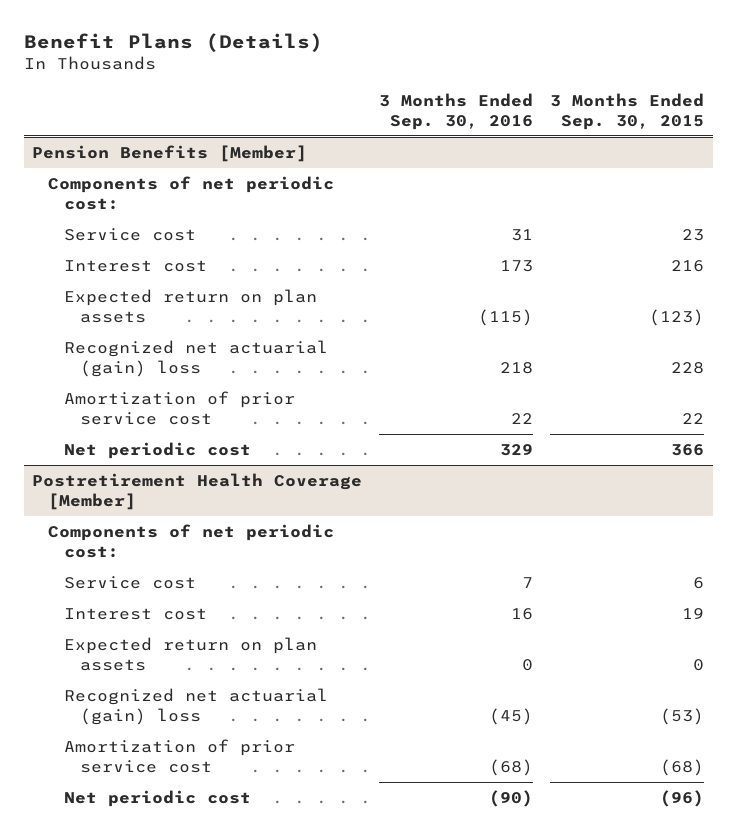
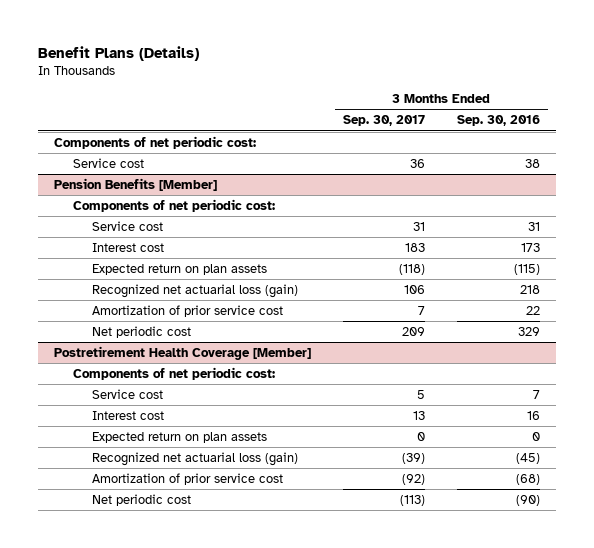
[550,92,705,130] 3 Months Ended Sep. 30, 2015 -> none
none -> [342,115,425,127] Sep. 30, 2017
none -> [53,136,256,150] Components of net periodic cost:
none -> [72,158,144,169] Service cost
[64,339,329,377] Recognized net actuarial (gain) loss -> [91,284,298,299] Recognized net actuarial loss (gain)
[64,687,329,725] Recognized net actuarial (gain) loss -> [91,452,298,467] Recognized net actuarial loss (gain)

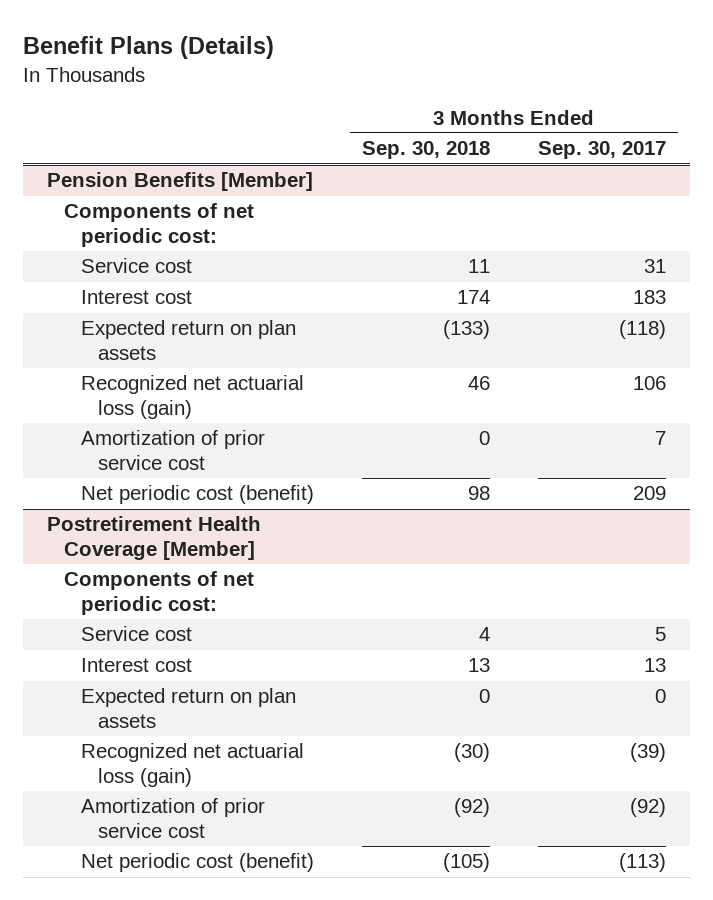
[457,115,541,127] Sep. 30, 2016 -> none
none -> [361,141,490,160] Sep. 30, 2018
[53,136,256,150] Components of net periodic cost: -> none
[72,158,144,169] Service cost -> none
[91,326,191,339] Net periodic cost -> [80,485,314,505] Net periodic cost (benefit)
[91,494,191,507] Net periodic cost -> [80,853,314,873] Net periodic cost (benefit)

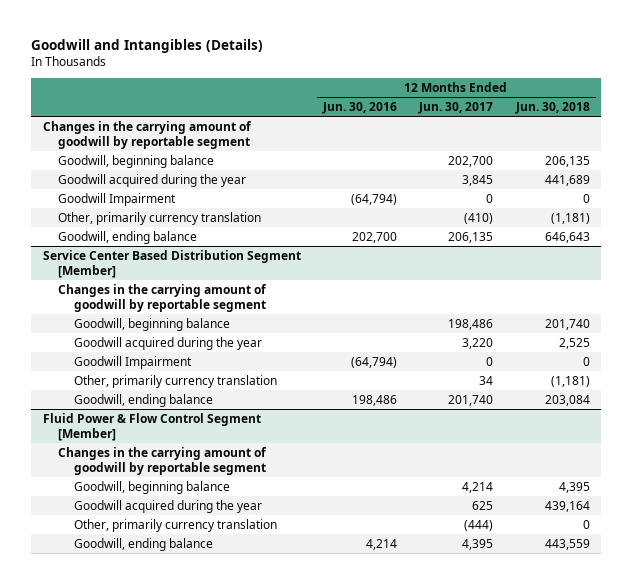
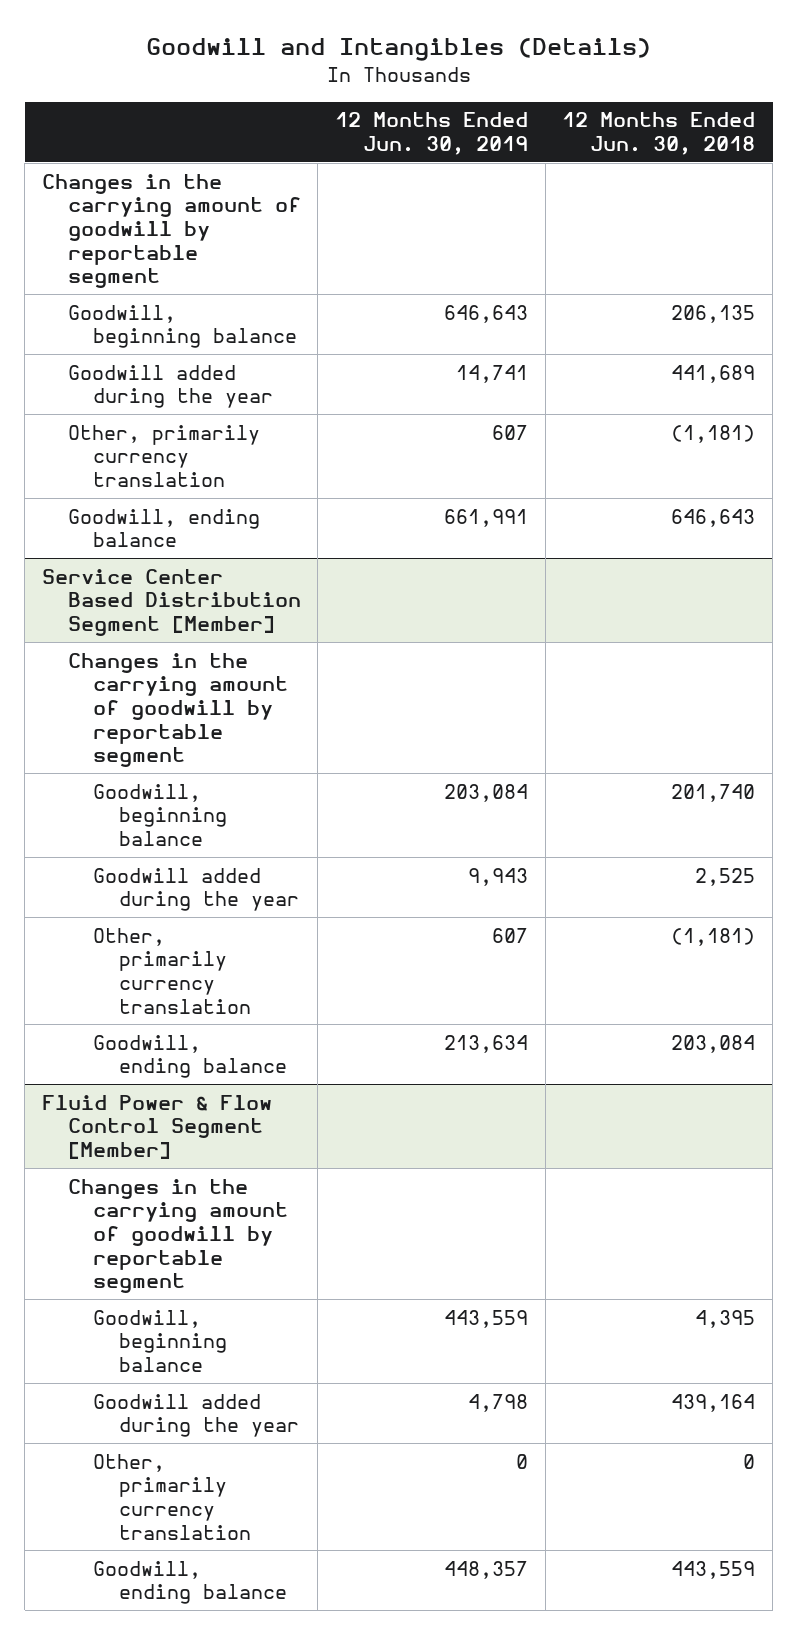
[322,101,398,114] Jun. 30, 2016 -> none
[418,101,494,114] Jun. 30, 2017 -> none
none -> [335,112,529,155] 12 Months Ended Jun. 30, 2019
[58,192,177,206] Goodwill Impairment -> none
[58,173,247,187] Goodwill acquired during the year -> [67,364,274,409] Goodwill added during the year
[73,355,192,369] Goodwill Impairment -> none
[73,336,262,350] Goodwill acquired during the year -> [93,867,299,912] Goodwill added during the year
[73,499,262,513] Goodwill acquired during the year -> [93,1393,299,1438] Goodwill added during the year

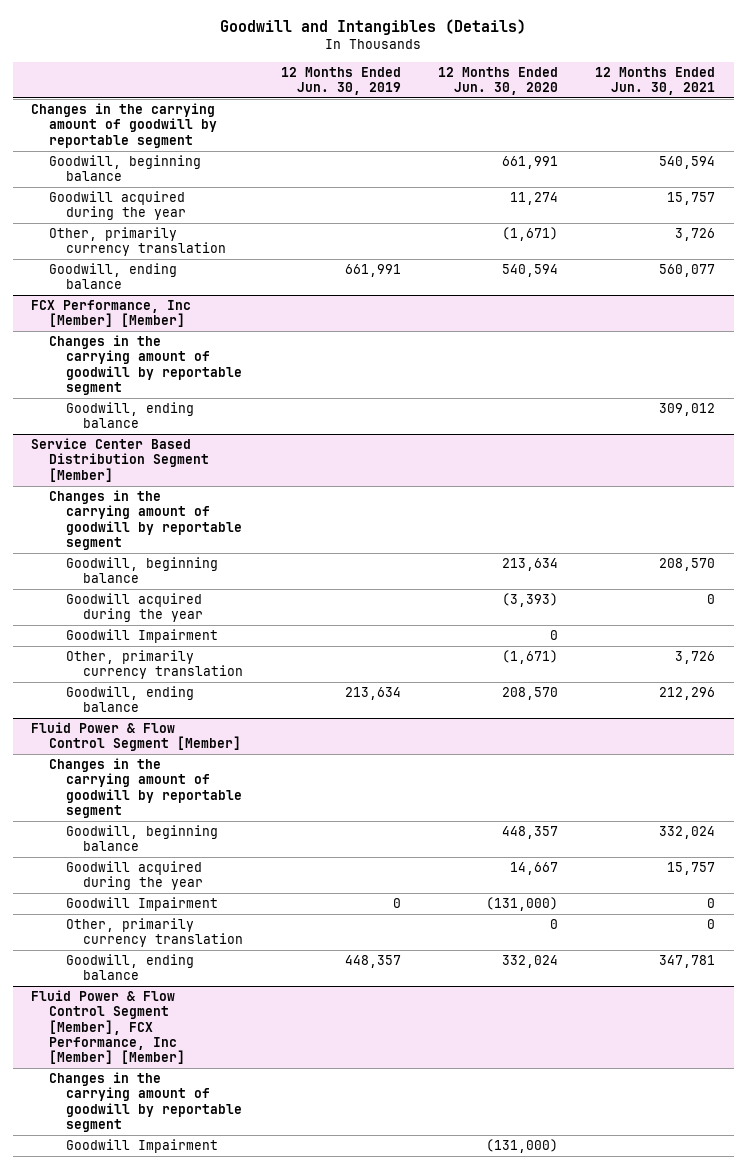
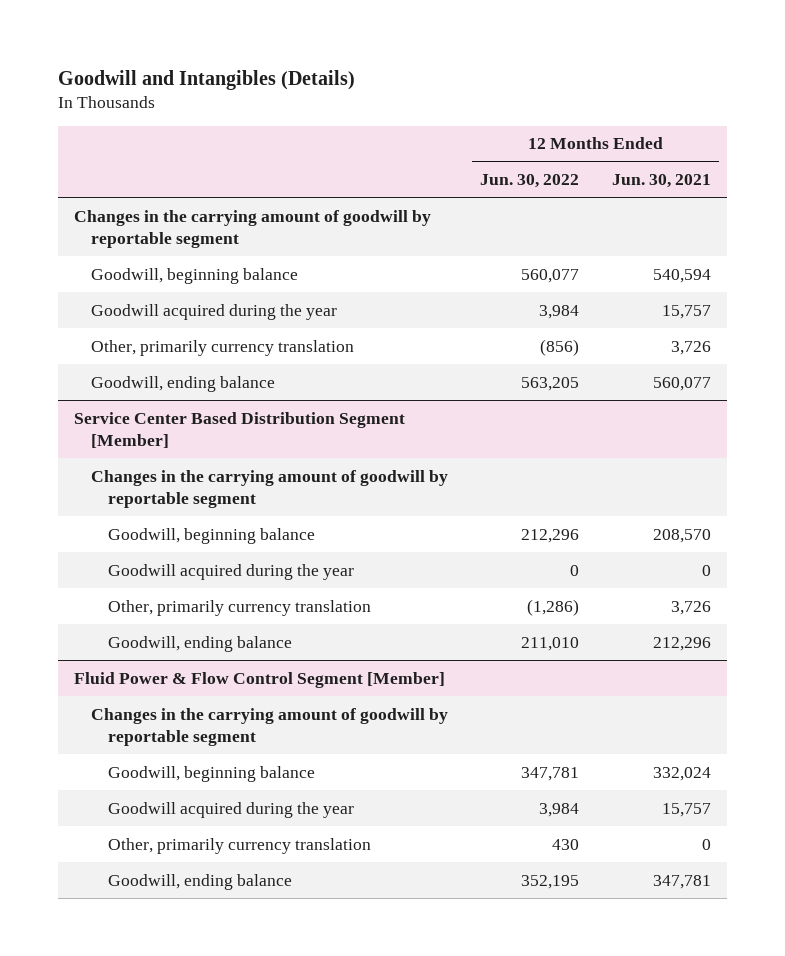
[280,66,401,95] 12 Months Ended Jun. 30, 2019 -> none
[438,66,559,95] 12 Months Ended Jun. 30, 2020 -> none
none -> [480,174,580,189] Jun. 30, 2022
[31,300,192,328] FCX Performance, Inc [Member] [Member] -> none
[48,335,243,395] Changes in the carrying amount of goodwill by reportable segment -> none
[66,402,195,429] Goodwill, ending balance -> none
[66,629,219,644] Goodwill Impairment -> none
[66,897,219,912] Goodwill Impairment -> none
[31,990,185,1065] Fluid Power & Flow Control Segment [Member], FCX Performance, Inc [Member] [Member] -> none
[48,1072,243,1132] Changes in the carrying amount of goodwill by reportable segment -> none
[66,1139,219,1154] Goodwill Impairment -> none

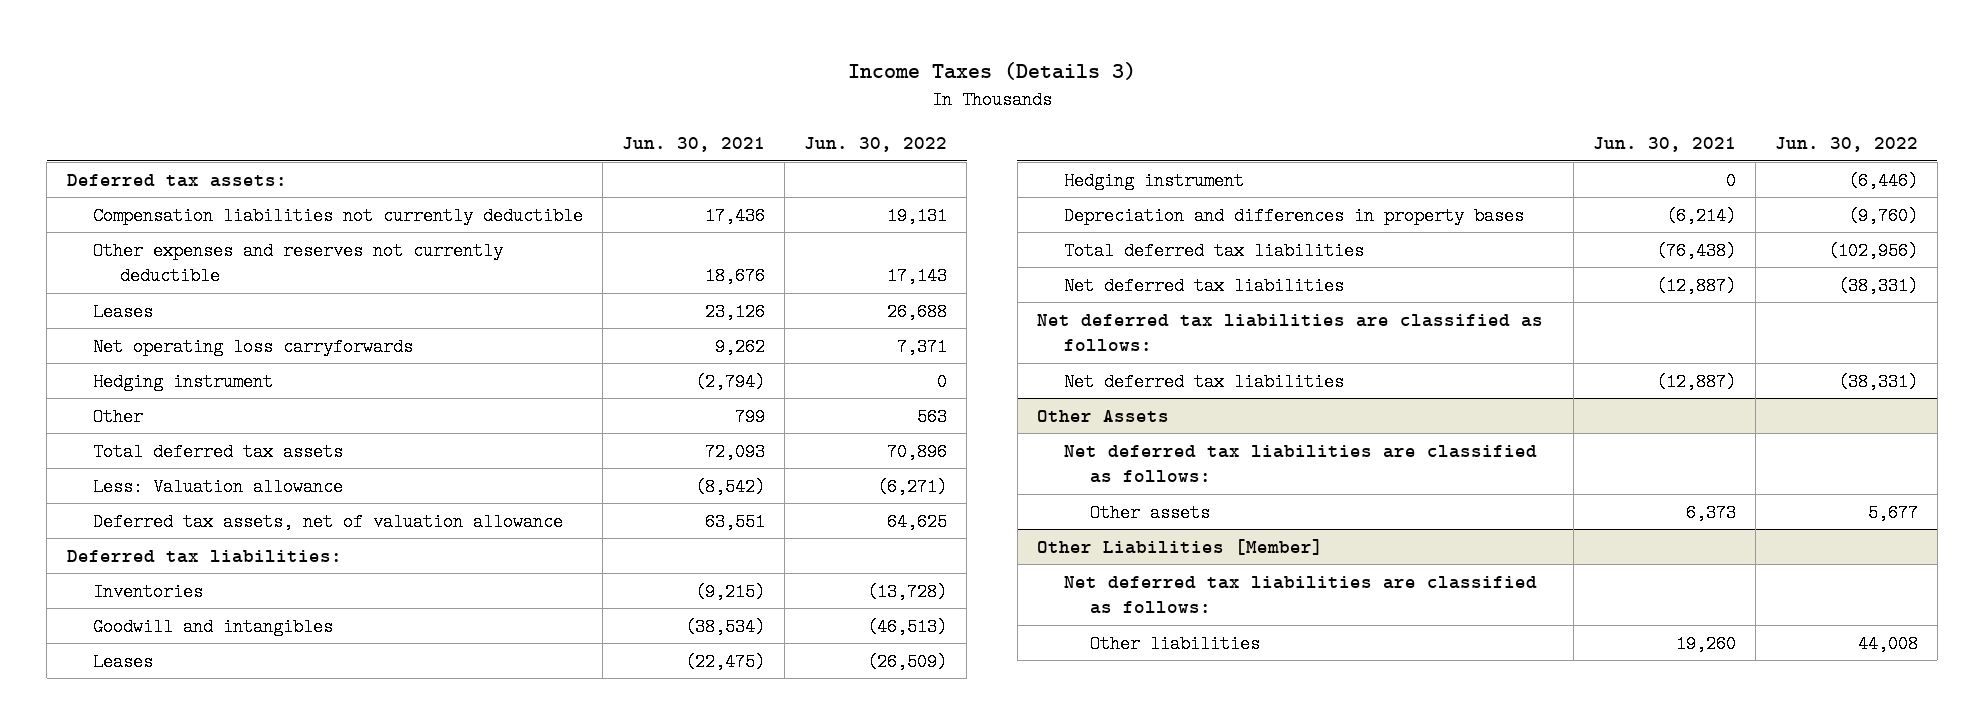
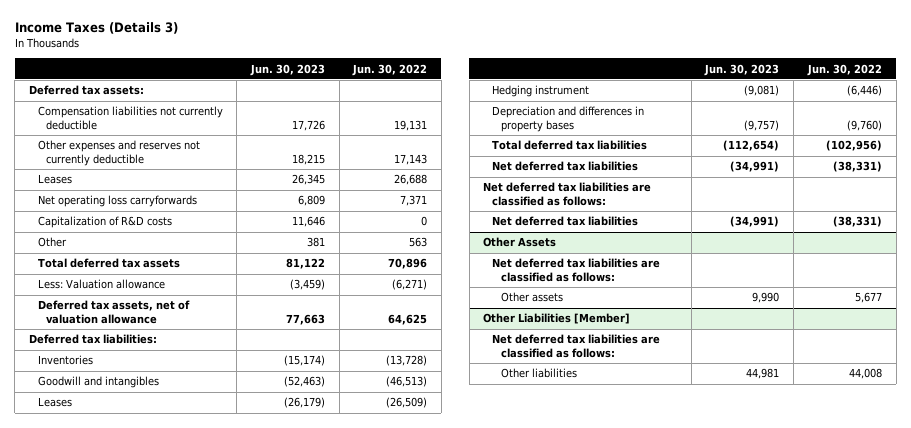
[622,137,766,153] Jun. 30, 2021 -> none
none -> [249,63,325,76] Jun. 30, 2023
[93,372,274,391] Hedging instrument -> none
none -> [37,216,172,229] Capitalization of R&D costs

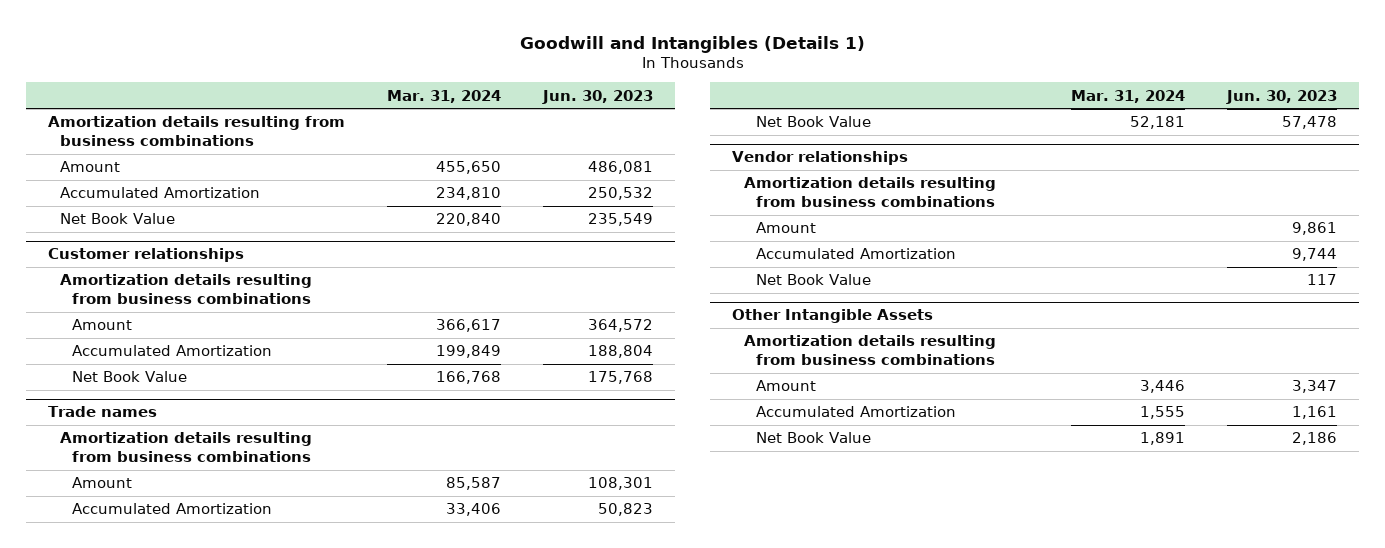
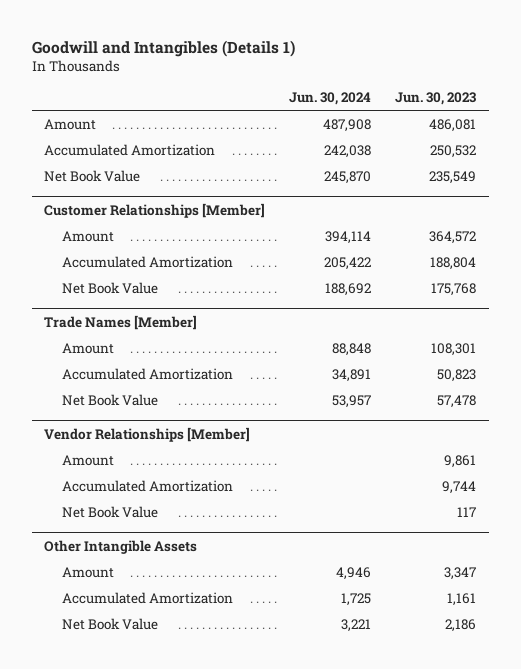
[387,89,502,103] Mar. 31, 2024 -> none
none -> [289,92,372,106] Jun. 30, 2024
[47,116,345,146] Amortization details resulting from business combinations -> none
[59,274,312,304] Amortization details resulting from business combinations -> none
[47,248,244,263] Customer relationships -> [44,202,266,218] Customer Relationships [Member]
[59,432,312,462] Amortization details resulting from business combinations -> none
[47,406,157,418] Trade names -> [44,314,198,330] Trade Names [Member]
[743,177,996,207] Amortization details resulting from business combinations -> none
[731,151,908,166] Vendor relationships -> [44,426,251,442] Vendor Relationships [Member]
[743,335,996,365] Amortization details resulting from business combinations -> none

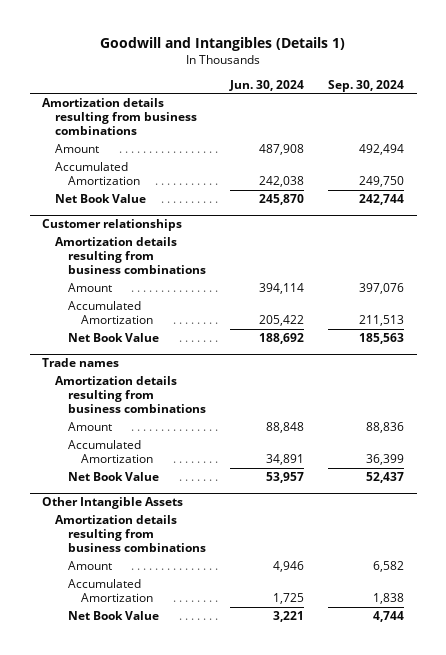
[395,92,477,106] Jun. 30, 2023 -> none
none -> [328,79,405,92] Sep. 30, 2024
none -> [41,98,197,136] Amortization details resulting from business combinations
[44,202,266,218] Customer Relationships [Member] -> [41,219,182,232] Customer relationships
none -> [54,237,207,275] Amortization details resulting from business combinations
[44,314,198,330] Trade Names [Member] -> [41,358,119,368] Trade names
none -> [54,376,207,414] Amortization details resulting from business combinations
[44,426,251,442] Vendor Relationships [Member] -> none
[62,454,115,466] Amount -> none
[62,479,234,492] Accumulated Amortization -> none
[62,505,159,518] Net Book Value -> none
none -> [54,515,207,553] Amortization details resulting from business combinations

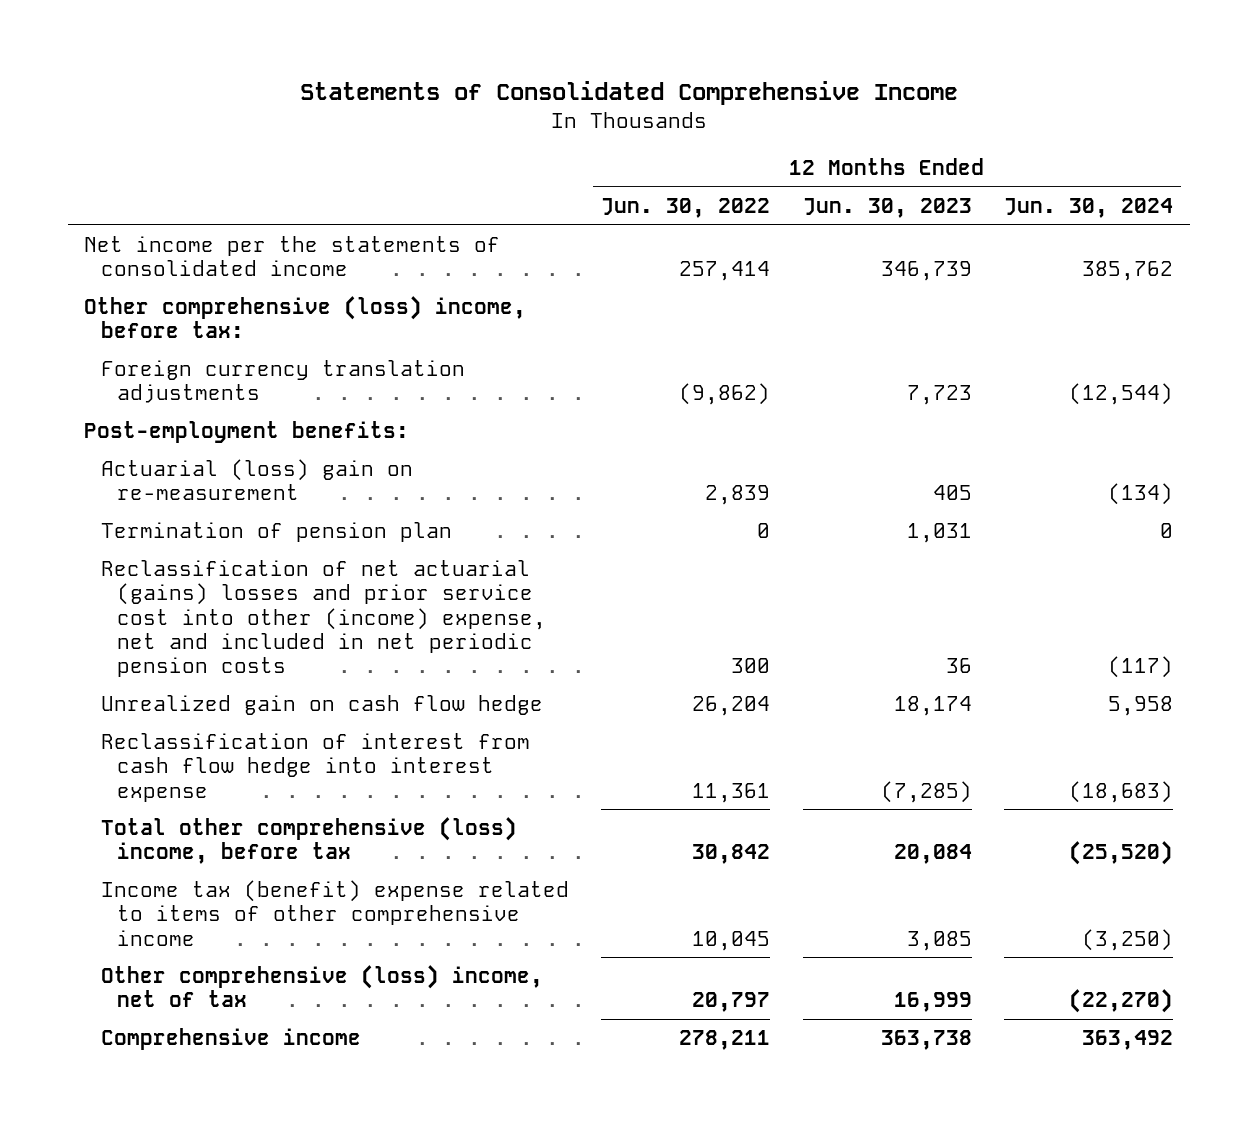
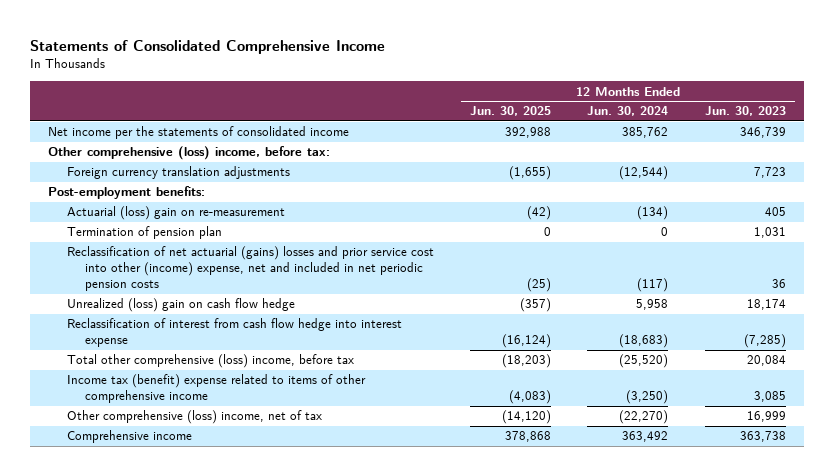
[601,198,771,219] Jun. 30, 2022 -> none
none -> [470,106,552,117] Jun. 30, 2025
[100,695,543,716] Unrealized gain on cash flow hedge -> [66,298,295,313] Unrealized (loss) gain on cash flow hedge

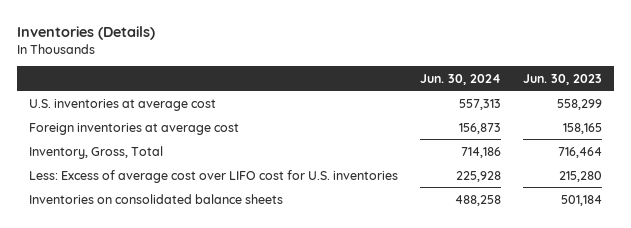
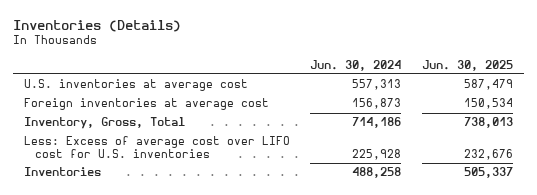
[523,73,603,85] Jun. 30, 2023 -> none
none -> [422,59,514,71] Jun. 30, 2025
[28,193,283,204] Inventories on consolidated balance sheets -> [23,167,101,177] Inventories

